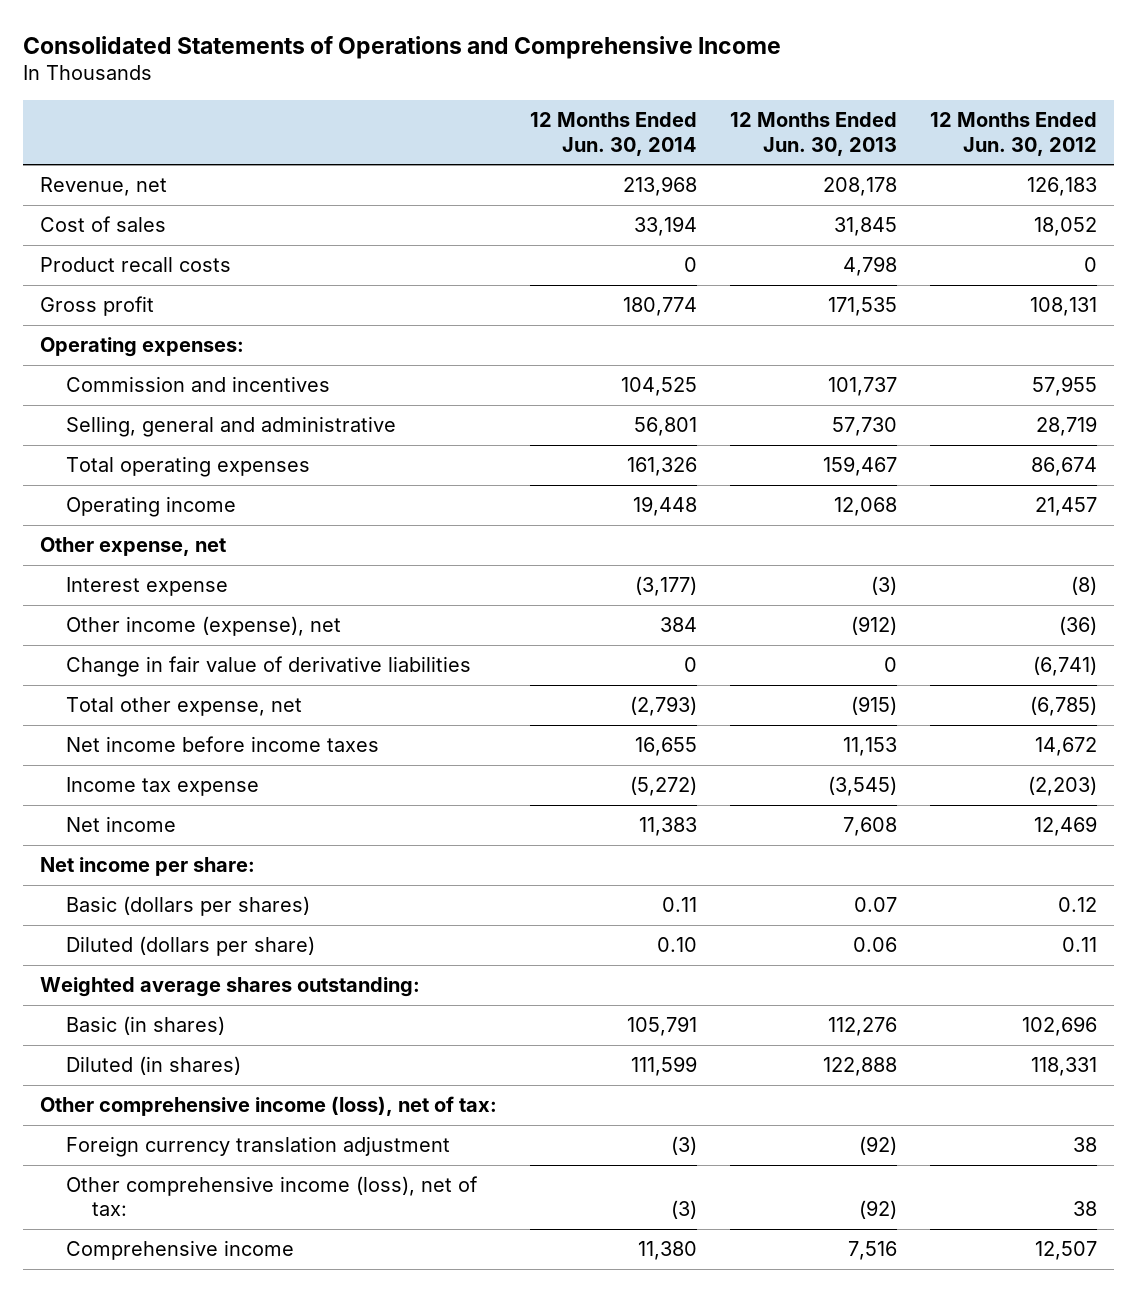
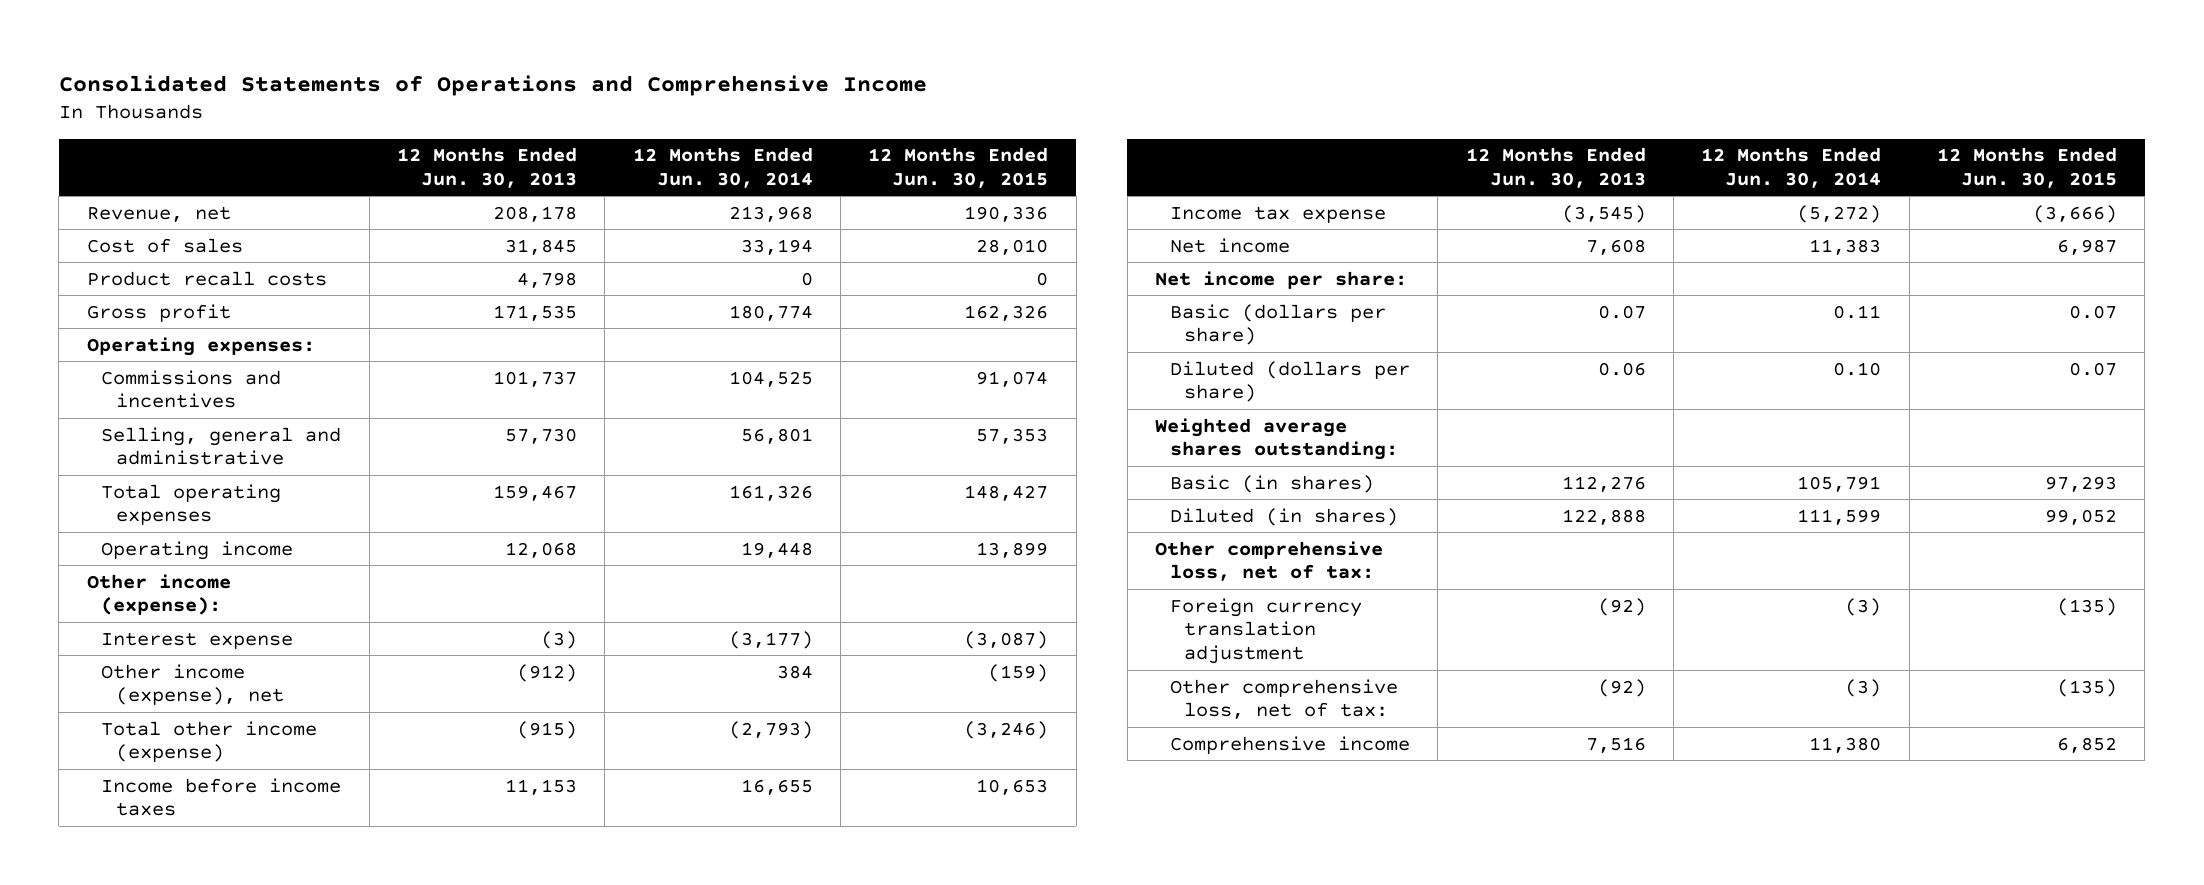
[930,112,1098,156] 12 Months Ended Jun. 30, 2012 -> none
none -> [868,147,1049,188] 12 Months Ended Jun. 30, 2015
[66,376,331,393] Commission and incentives -> [101,369,282,409] Commissions and incentives
[39,537,226,557] Other expense, net -> [86,573,231,616] Other income (expense):
[66,656,472,678] Change in fair value of derivative liabilities -> none
[66,697,303,717] Total other expense, net -> [101,720,318,763] Total other income (expense)
[66,736,380,753] Net income before income taxes -> [101,777,342,817] Income before income taxes
[66,896,311,917] Basic (dollars per shares) -> [1169,303,1386,346] Basic (dollars per share)
[39,1096,497,1117] Other comprehensive income (loss), net of tax: -> [1155,540,1384,582] Other comprehensive loss, net of tax:
[66,1176,479,1217] Other comprehensive income (loss), net of tax: -> [1169,678,1398,720] Other comprehensive loss, net of tax:

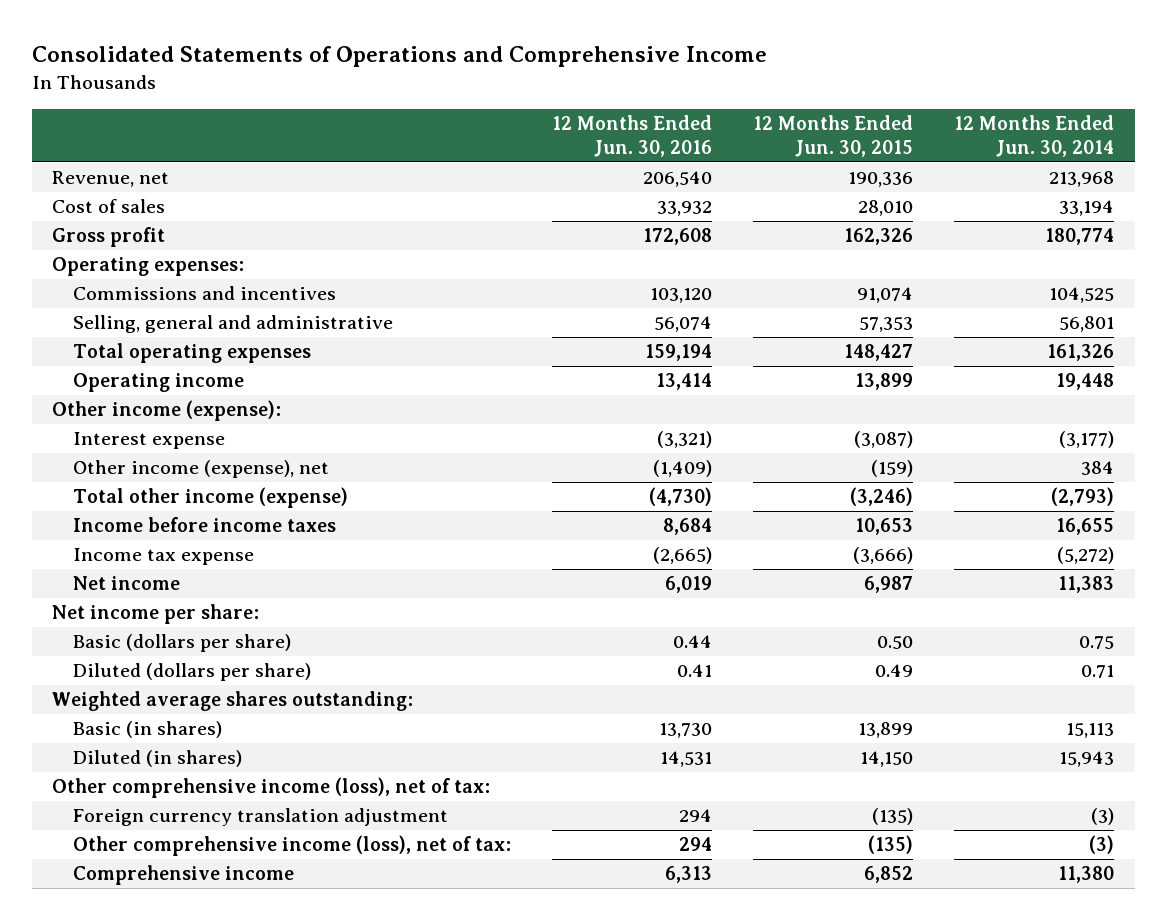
[397,147,578,188] 12 Months Ended Jun. 30, 2013 -> none
none -> [551,114,712,157] 12 Months Ended Jun. 30, 2016
[86,270,327,286] Product recall costs -> none
[1833,304,1882,319] 0.11 -> [1079,636,1115,650] 0.75
[2068,304,2117,319] 0.07 -> [877,636,914,650] 0.50
[1833,361,1882,376] 0.10 -> [1081,665,1115,679] 0.71
[2068,361,2117,376] 0.07 -> [875,664,914,678] 0.49
[1797,475,1882,492] 105,791 -> [1066,723,1115,739] 15,113
[2044,475,2117,492] 97,293 -> [858,722,914,739] 13,899
[1797,508,1882,525] 111,599 -> [1059,751,1115,768] 15,943
[2044,508,2117,525] 99,052 -> [860,751,914,768] 14,150
[1155,540,1384,582] Other comprehensive loss, net of tax: -> [52,777,491,799] Other comprehensive income (loss), net of tax:
[1169,678,1398,720] Other comprehensive loss, net of tax: -> [72,835,511,857] Other comprehensive income (loss), net of tax:

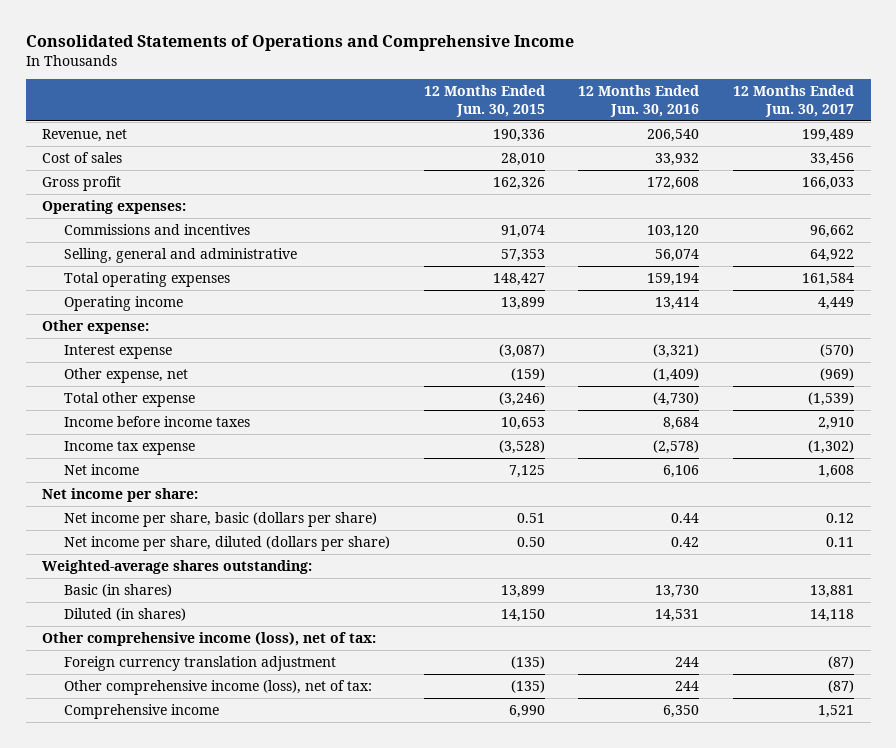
[954,114,1115,157] 12 Months Ended Jun. 30, 2014 -> none
none -> [732,85,854,118] 12 Months Ended Jun. 30, 2017
[52,400,282,422] Other income (expense): -> [42,319,150,334] Other expense:
[72,460,329,479] Other income (expense), net -> [64,367,189,383] Other expense, net
[72,487,348,509] Total other income (expense) -> [64,391,196,407] Total other expense
[652,547,712,565] (2,665) -> [653,439,700,454] (2,578)
[853,547,914,565] (3,666) -> [498,439,545,454] (3,528)
[664,576,712,594] 6,019 -> [663,464,700,478] 6,106
[864,576,914,594] 6,987 -> [508,464,545,478] 7,125
[72,634,291,653] Basic (dollars per share) -> [64,511,378,527] Net income per share, basic (dollars per share)
[877,636,914,650] 0.50 -> [516,512,545,523] 0.51
[72,663,311,682] Diluted (dollars per share) -> [64,535,391,551] Net income per share, diluted (dollars per share)
[676,664,712,678] 0.41 -> [671,536,700,547] 0.42
[875,664,914,678] 0.49 -> [516,536,545,547] 0.50
[52,691,414,712] Weighted average shares outstanding: -> [42,559,313,574] Weighted-average shares outstanding:
[678,809,712,823] 294 -> [675,656,700,667] 244
[678,837,712,852] 294 -> [675,680,700,691] 244
[664,866,712,884] 6,313 -> [663,704,700,718] 6,350
[864,866,914,884] 6,852 -> [508,704,545,718] 6,990

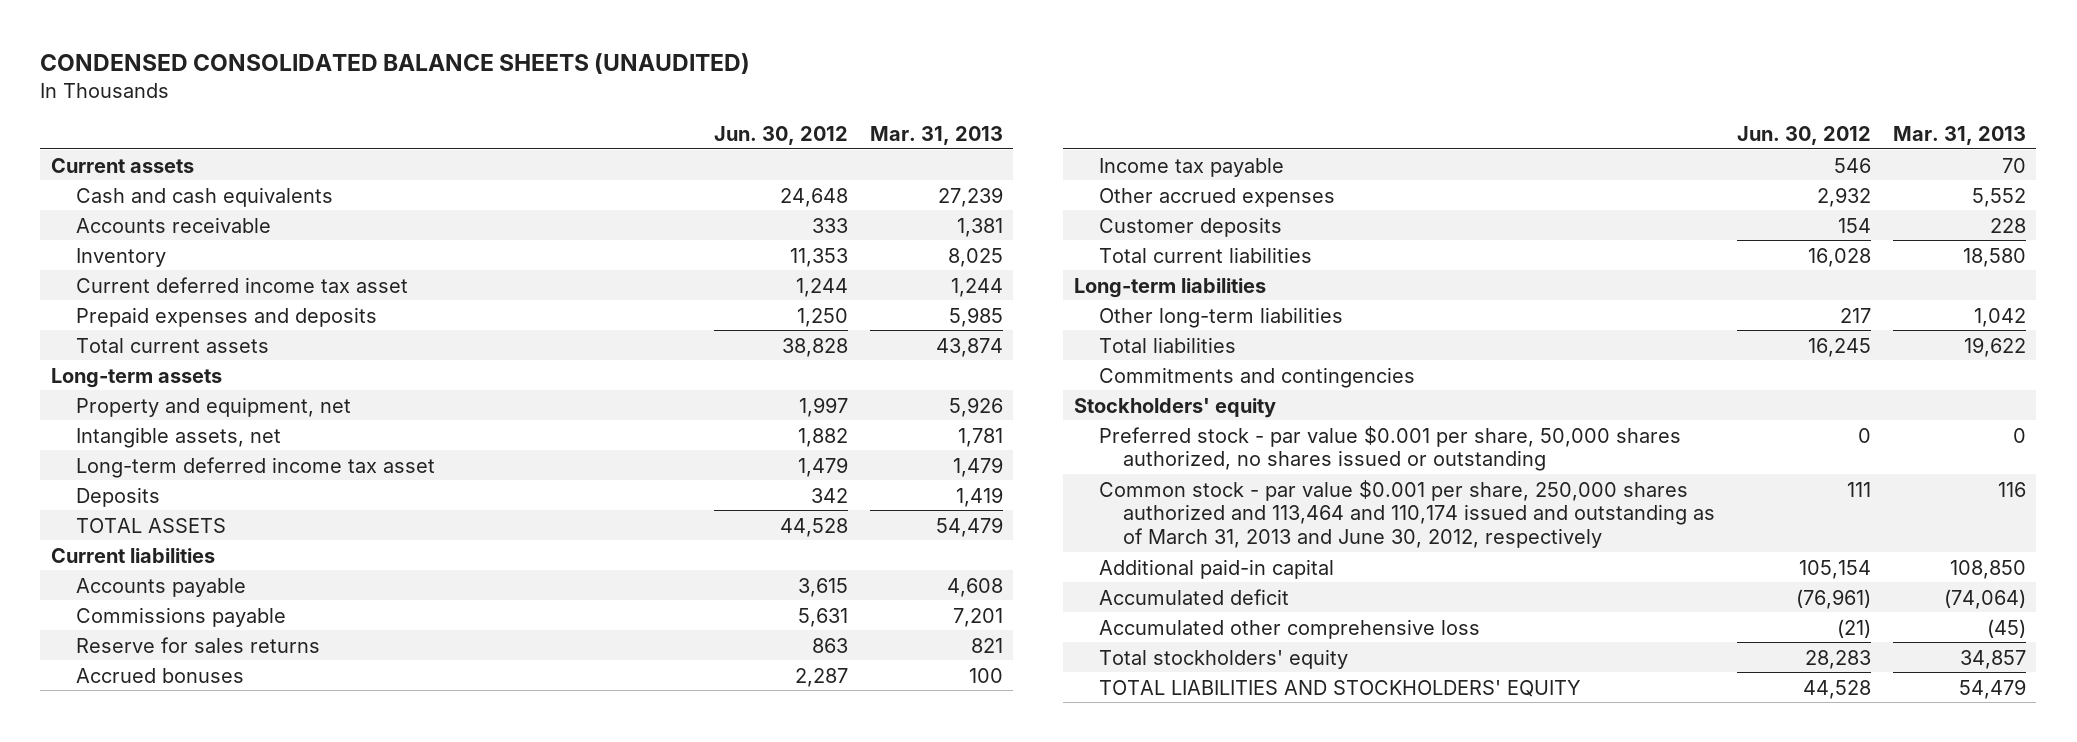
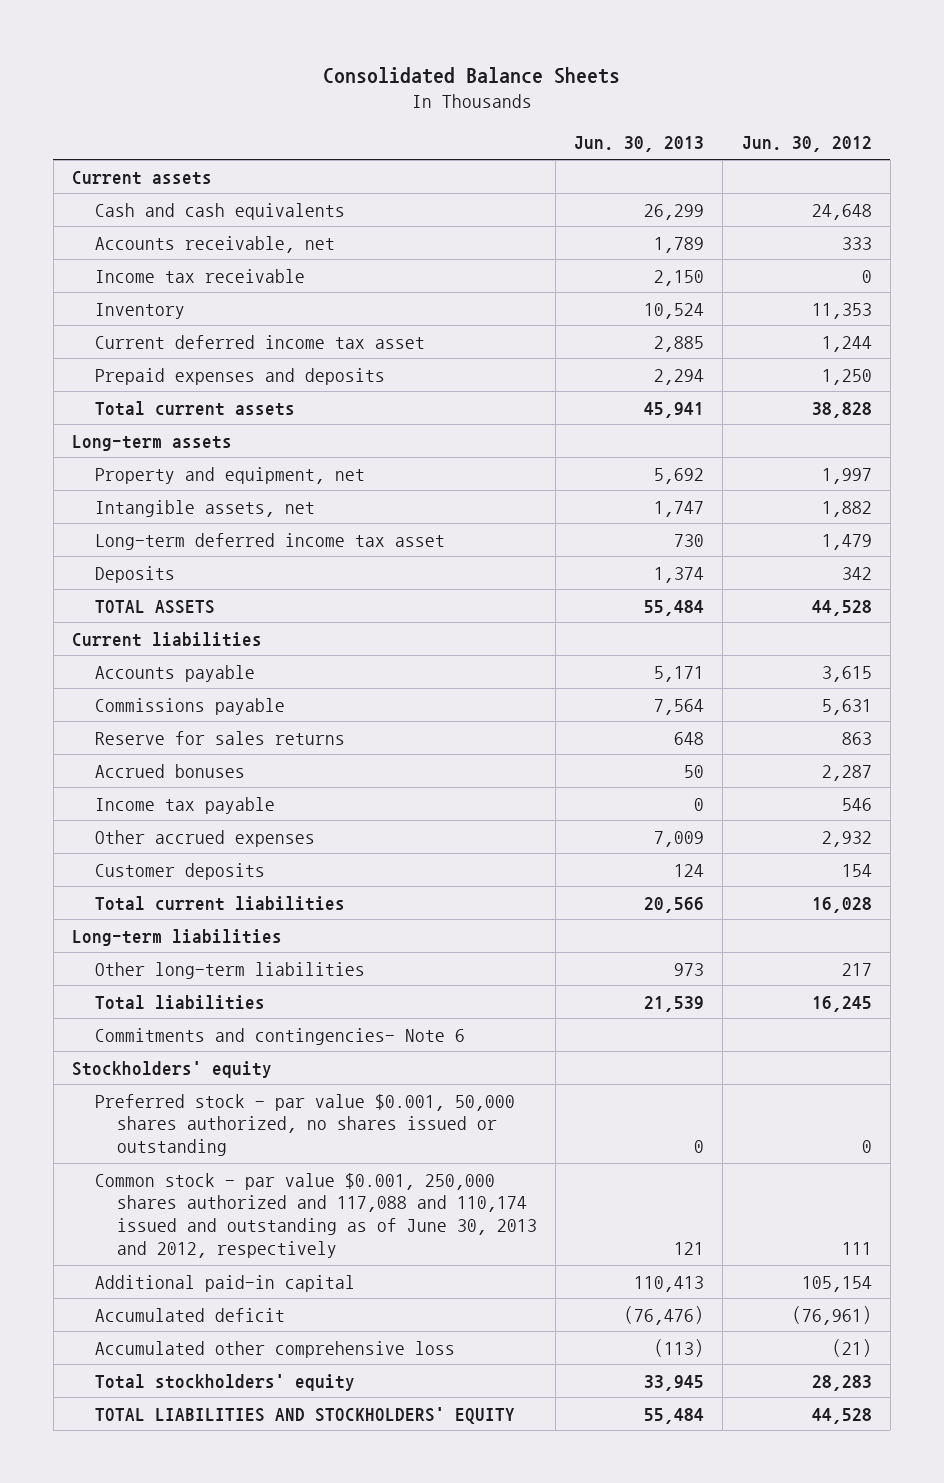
[40,53,751,75] CONDENSED CONSOLIDATED BALANCE SHEETS (UNAUDITED) -> [322,67,620,85] Consolidated Balance Sheets
[869,125,1003,145] Mar. 31, 2013 -> none
none -> [574,136,705,153] Jun. 30, 2013
[75,216,271,233] Accounts receivable -> [94,235,335,253] Accounts receivable, net
none -> [94,268,305,283] Income tax receivable
[1098,366,1415,388] Commitments and contingencies -> [94,1027,465,1045] Commitments and contingencies- Note 6
[1098,425,1681,472] Preferred stock - par value $0.001 per share, 50,000 shares authorized, no shares issued or outstanding -> [94,1093,515,1157] Preferred stock - par value $0.001, 50,000 shares authorized, no shares issued or outstanding
[1098,479,1716,548] Common stock - par value $0.001 per share, 250,000 shares authorized and 113,464 and 110,174 issued and outstanding as of March 31, 2013 and June 30, 2012, respectively -> [94,1172,538,1259] Common stock - par value $0.001, 250,000 shares authorized and 117,088 and 110,174 issued and outstanding as of June 30, 2013 and 2012, respectively

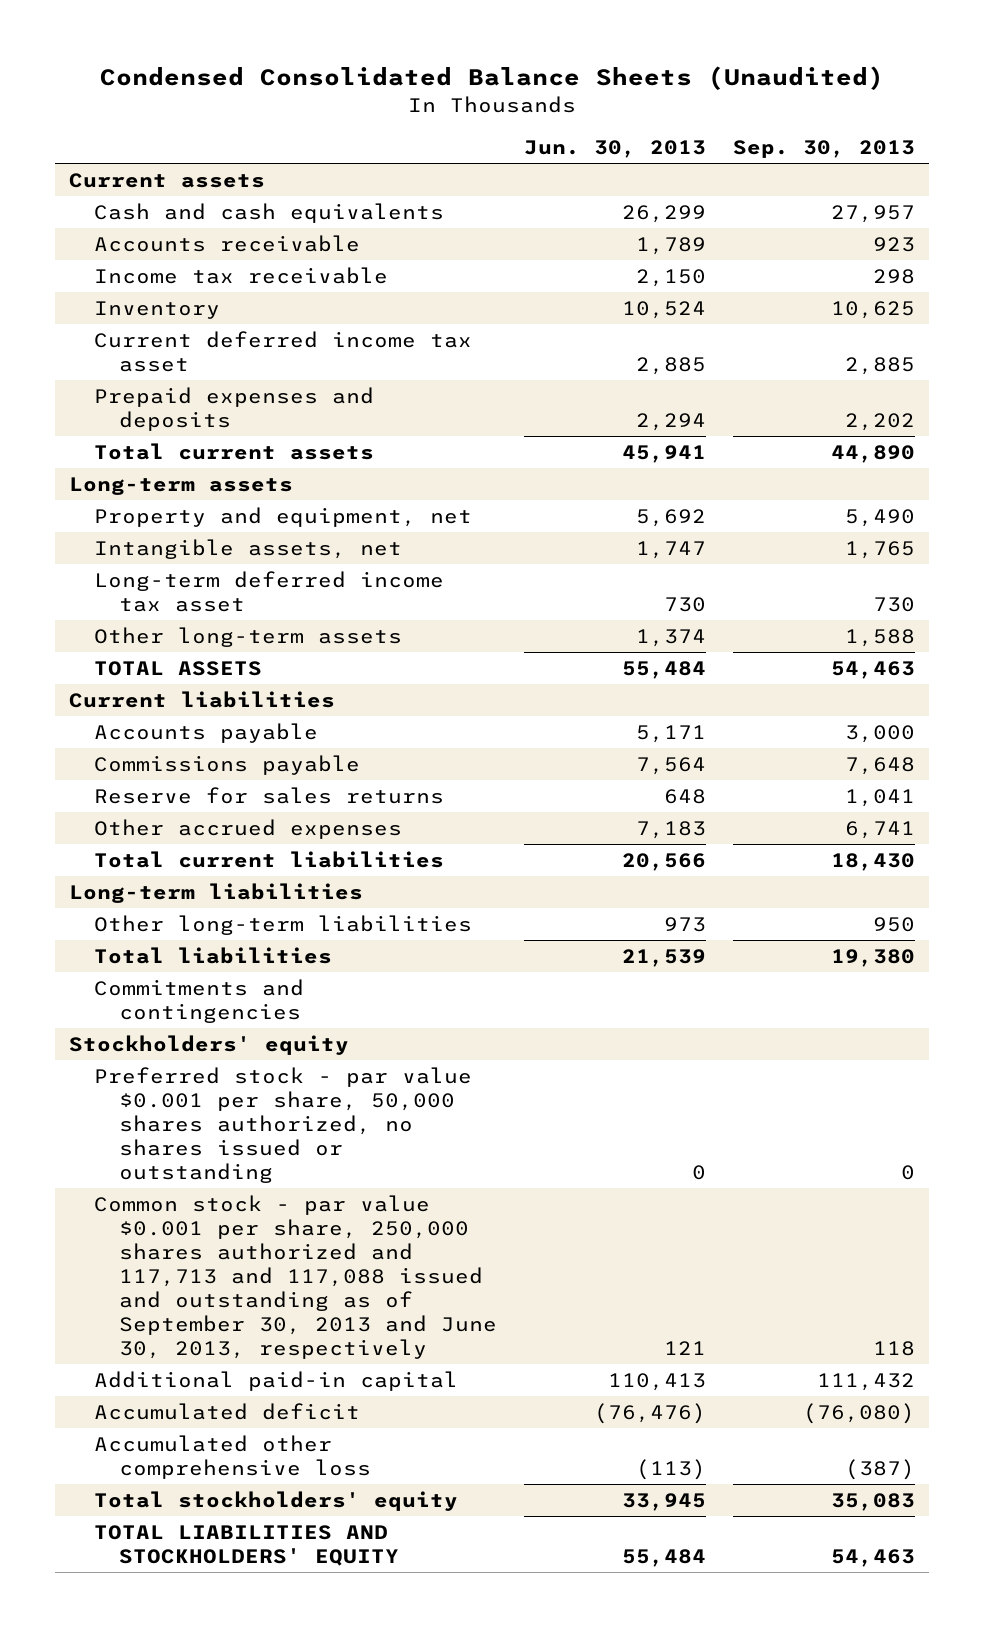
[322,67,620,85] Consolidated Balance Sheets -> [100,66,885,91] Condensed Consolidated Balance Sheets (Unaudited)
[741,136,872,153] Jun. 30, 2012 -> none
none -> [733,140,916,159] Sep. 30, 2013
[94,235,335,253] Accounts receivable, net -> [93,234,360,252] Accounts receivable
[94,565,175,583] Deposits -> [93,626,402,647] Other long-term assets
[94,763,245,778] Accrued bonuses -> none
[94,796,275,814] Income tax payable -> none
[94,862,265,880] Customer deposits -> none
[654,830,705,847] 7,009 -> [636,820,707,839] 7,183
[94,1027,465,1045] Commitments and contingencies- Note 6 -> [93,978,304,1023] Commitments and contingencies
[94,1093,515,1157] Preferred stock - par value $0.001, 50,000 shares authorized, no shares issued or outstanding -> [93,1066,472,1183] Preferred stock - par value $0.001 per share, 50,000 shares authorized, no shares issued or outstanding
[94,1172,538,1259] Common stock - par value $0.001, 250,000 shares authorized and 117,088 and 110,174 issued and outstanding as of June 30, 2013 and 2012, respectively -> [93,1194,497,1359] Common stock - par value $0.001 per share, 250,000 shares authorized and 117,713 and 117,088 issued and outstanding as of September 30, 2013 and June 30, 2013, respectively

